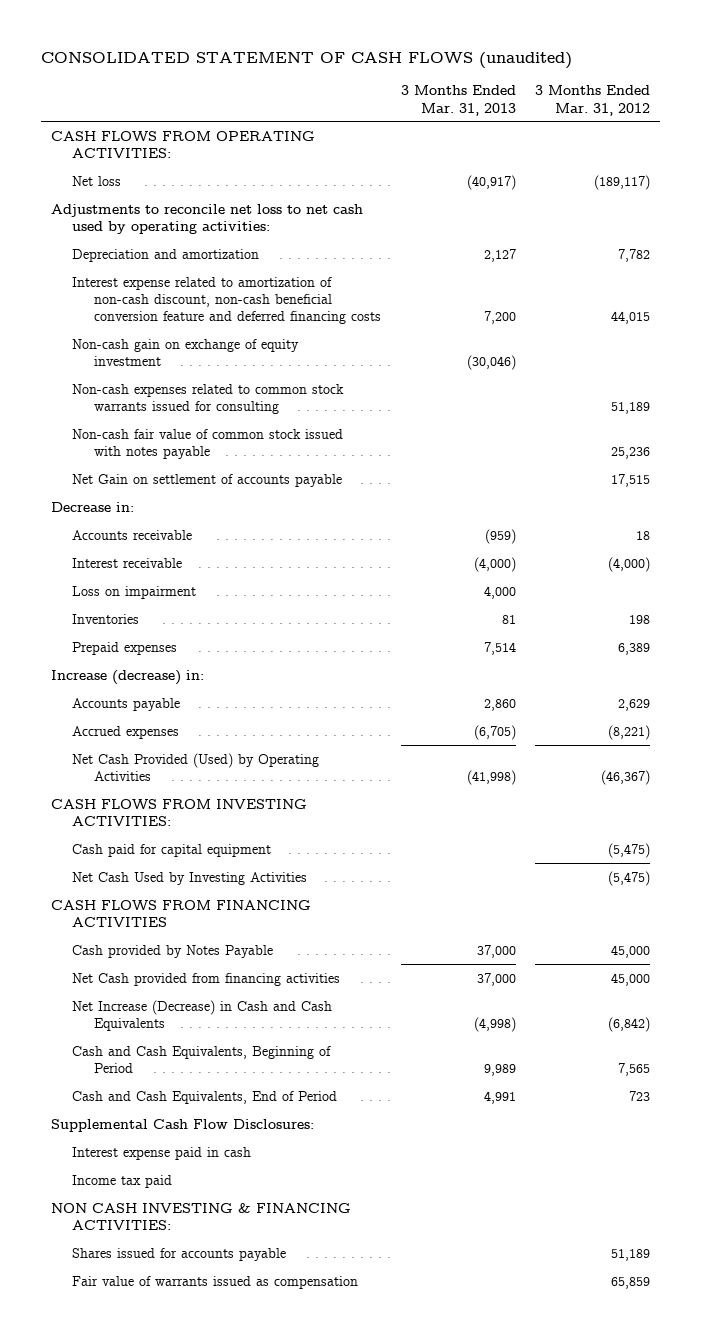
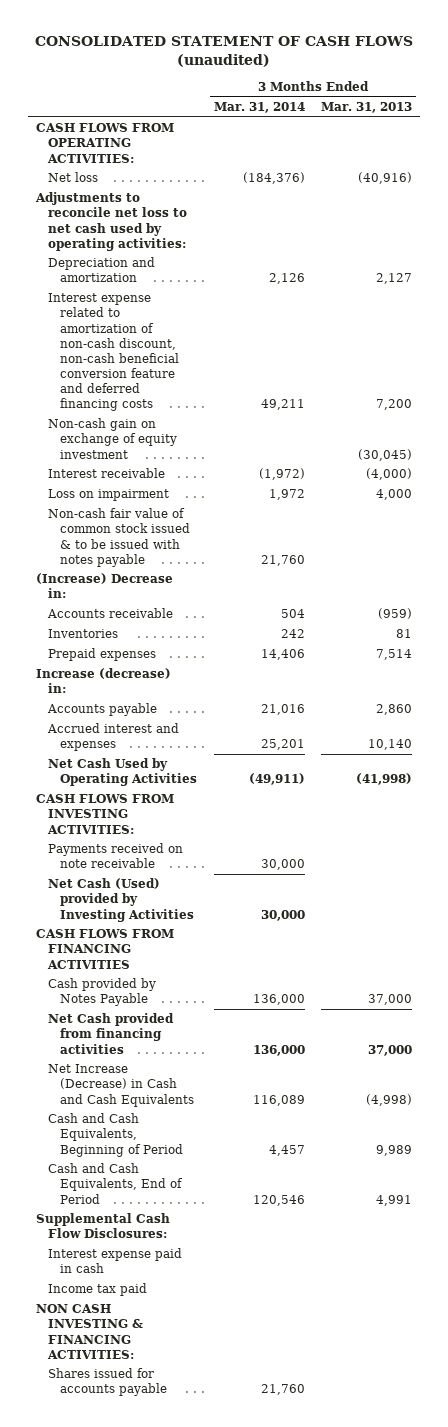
[535,85,651,116] 3 Months Ended Mar. 31, 2012 -> none
none -> [213,102,305,114] Mar. 31, 2014
[466,174,516,190] (40,917) -> [357,172,412,185] (40,916)
[72,383,345,414] Non-cash expenses related to common stock warrants issued for consulting -> none
[72,428,344,459] Non-cash fair value of common stock issued with notes payable -> none
[72,473,343,487] Net Gain on settlement of accounts payable -> none
[50,501,134,512] Decrease in: -> none
[466,354,516,370] (30,046) -> [357,448,412,461] (30,045)
none -> [48,508,191,567] Non-cash fair value of common stock issued & to be issued with notes payable
none -> [35,573,173,599] (Increase) Decrease in:
[72,529,193,540] Accounts receivable -> [47,608,174,619] Accounts receivable
[72,725,180,739] Accrued expenses -> [47,723,180,752] Accrued interest and expenses
[473,724,516,740] (6,705) -> [367,739,412,751] 10,140
[72,752,320,781] Net Cash Provided (Used) by Operating Activities -> [48,758,198,787] Net Cash Used by Operating Activities
[72,843,272,857] Cash paid for capital equipment -> none
none -> [48,843,184,869] Payments received on note receivable
[72,871,308,885] Net Cash Used by Investing Activities -> [48,878,195,922] Net Cash (Used) provided by Investing Activities
[72,1275,359,1289] Fair value of warrants issued as compensation -> none

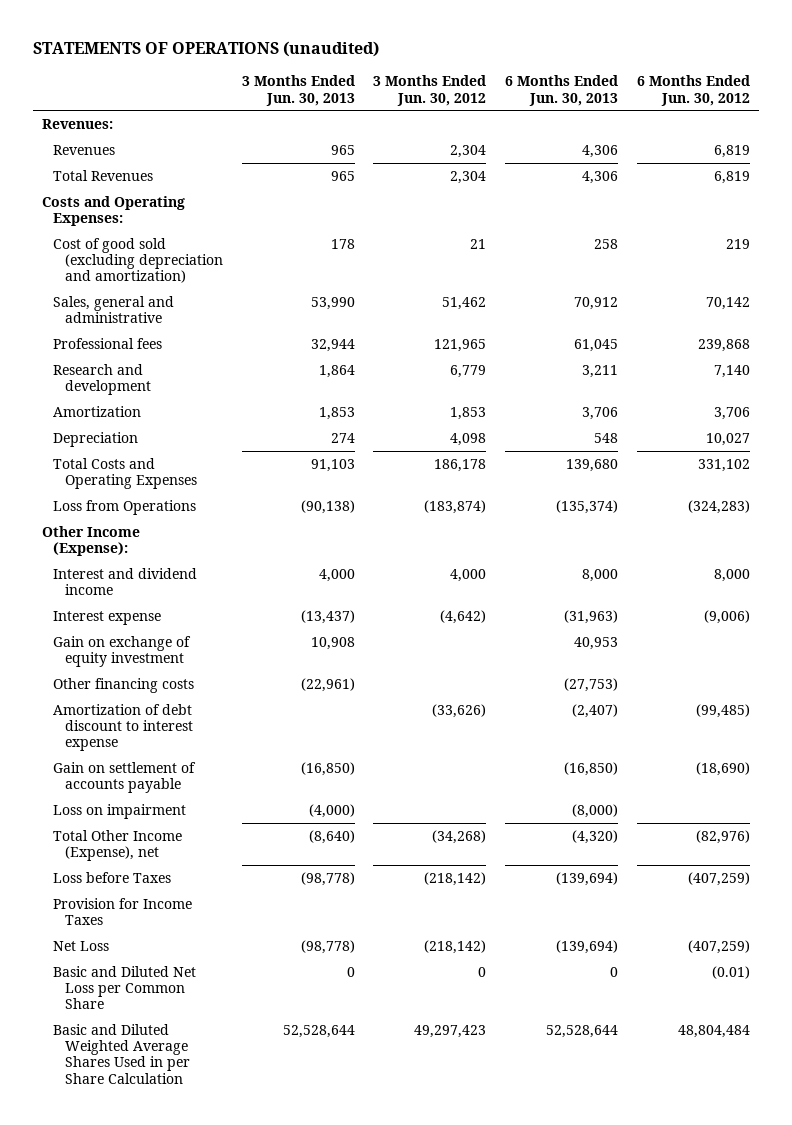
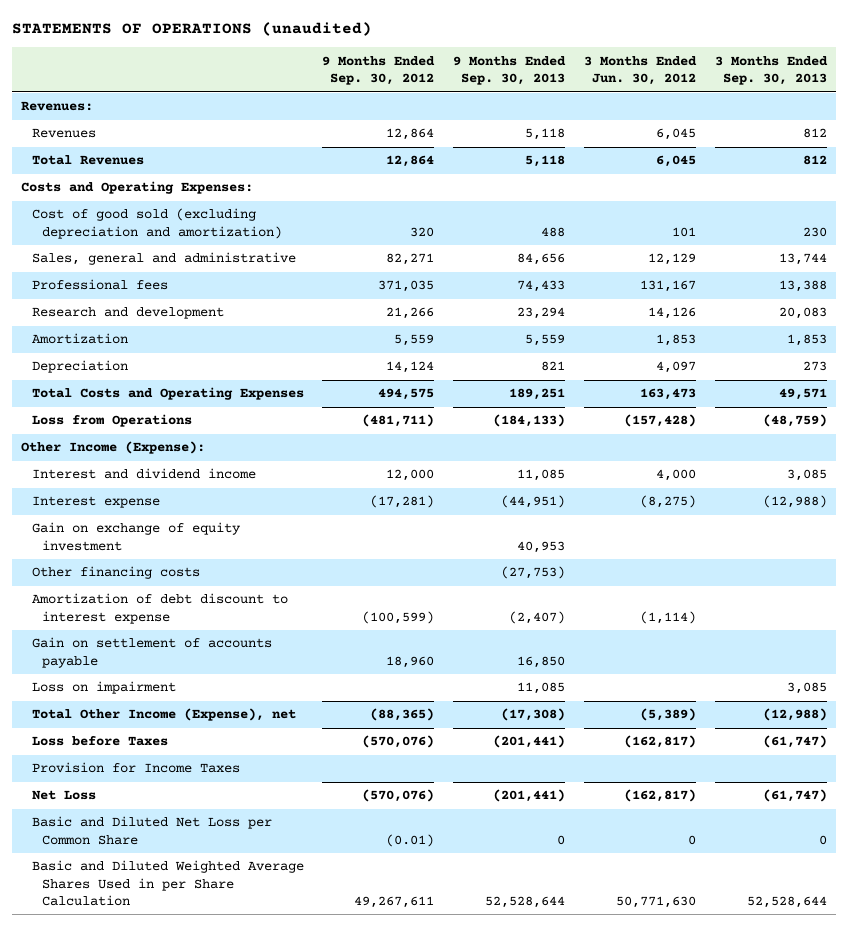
[241,75,355,106] 3 Months Ended Jun. 30, 2013 -> none
[504,75,618,106] 6 Months Ended Jun. 30, 2013 -> none
[636,75,750,106] 6 Months Ended Jun. 30, 2012 -> none
none -> [322,55,436,86] 9 Months Ended Sep. 30, 2012
none -> [453,55,567,86] 9 Months Ended Sep. 30, 2013
none -> [714,55,828,86] 3 Months Ended Sep. 30, 2013
[450,144,487,158] 2,304 -> [655,128,696,141] 6,045
[450,170,487,184] 2,304 -> [655,155,696,168] 6,045
[470,238,487,249] 21 -> [671,226,696,237] 101
[442,296,487,310] 51,462 -> [647,253,696,266] 12,129
[434,338,487,352] 121,965 -> [639,280,696,293] 131,167
[450,364,487,378] 6,779 -> [647,307,696,320] 14,126
[450,432,487,446] 4,098 -> [655,361,696,374] 4,097
[434,458,487,472] 186,178 -> [639,388,696,401] 163,473
[424,499,487,514] (183,874) -> [623,414,696,428] (157,428)
[440,609,487,624] (4,642) -> [639,495,696,509] (8,275)
[432,703,487,718] (33,626) -> [639,610,696,624] (1,114)
[432,829,487,844] (34,268) -> [639,708,696,722] (5,389)
[424,871,487,886] (218,142) -> [623,735,696,749] (162,817)
[424,939,487,954] (218,142) -> [623,789,696,803] (162,817)
[414,1024,487,1038] 49,297,423 -> [615,896,696,909] 50,771,630

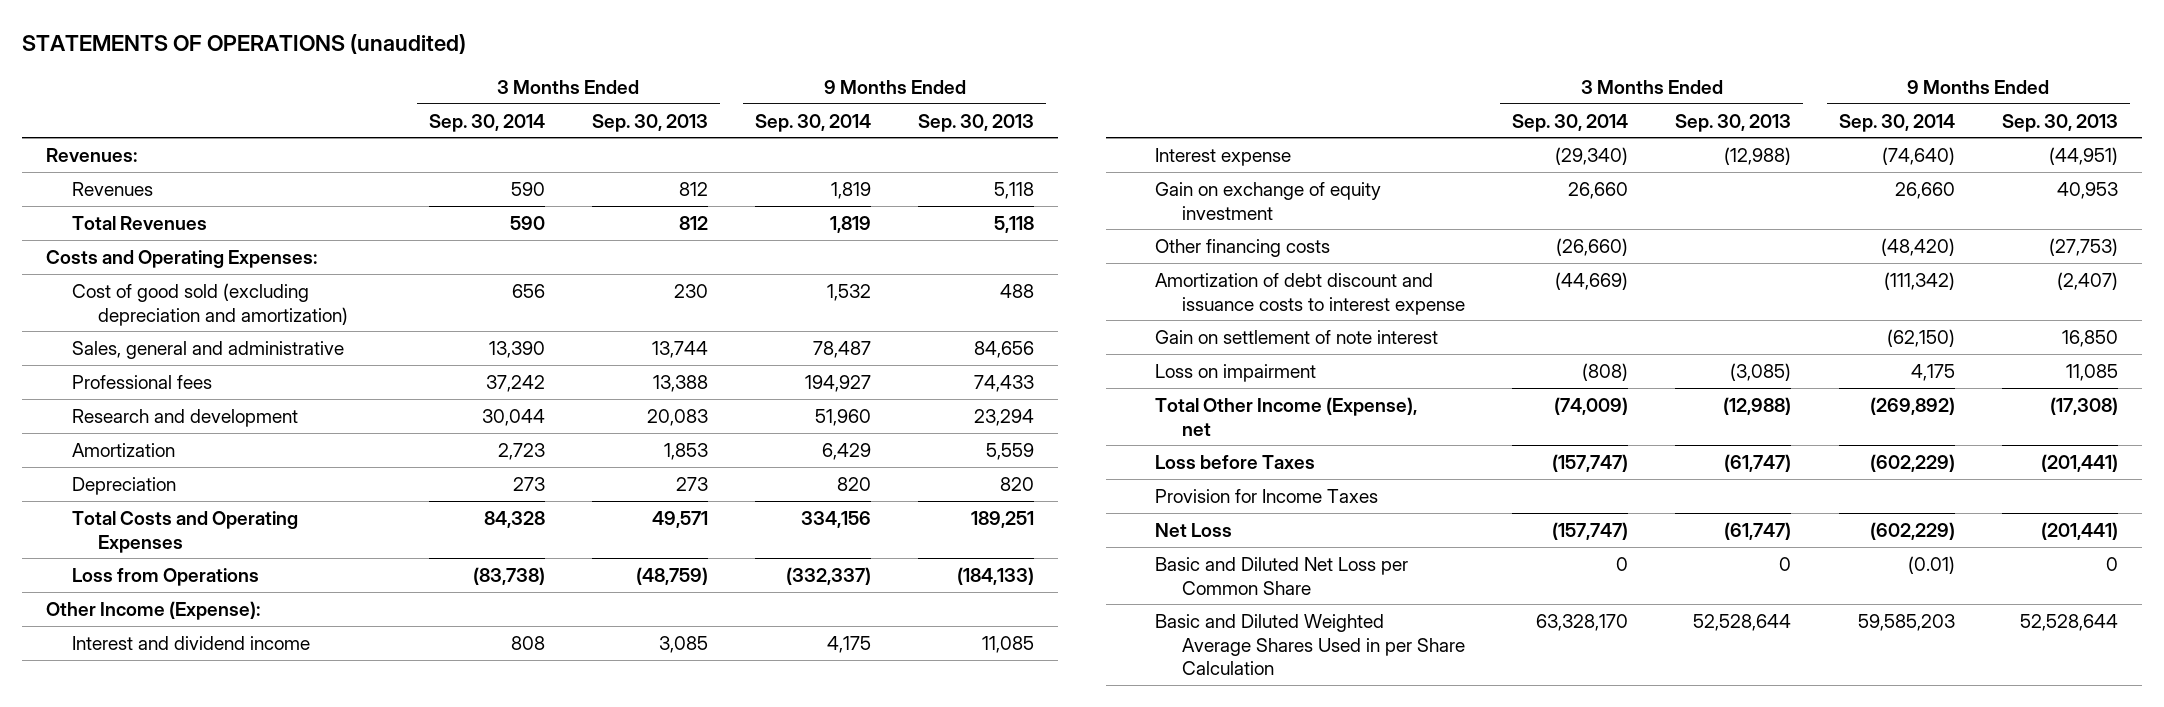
[322,55,436,86] 9 Months Ended Sep. 30, 2012 -> none
[583,55,697,86] 3 Months Ended Jun. 30, 2012 -> none
none -> [428,113,545,132] Sep. 30, 2014
none -> [755,113,872,132] Sep. 30, 2014
[541,361,566,372] 821 -> [1000,476,1035,491] 820
[31,593,288,624] Amortization of debt discount to interest expense -> [1155,272,1465,315] Amortization of debt discount and issuance costs to interest expense
[31,637,272,668] Gain on settlement of accounts payable -> [1155,329,1439,344] Gain on settlement of note interest
[786,682,827,695] 3,085 -> [1730,362,1792,381] (3,085)

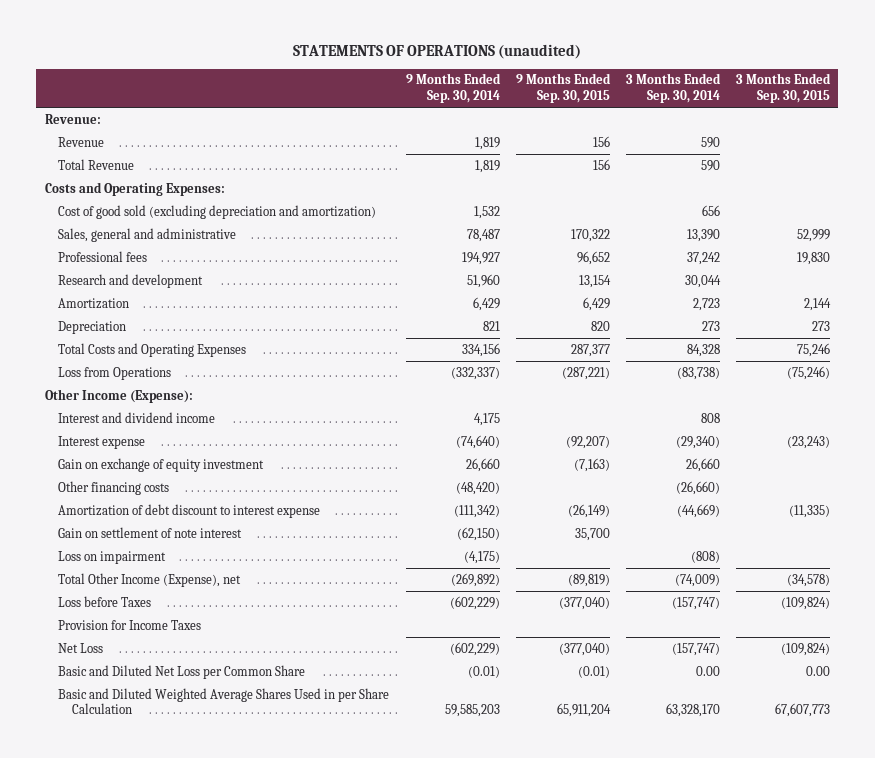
[591,113,708,132] Sep. 30, 2013 -> none
[918,113,1035,132] Sep. 30, 2013 -> none
none -> [515,73,611,103] 9 Months Ended Sep. 30, 2015
none -> [736,73,832,103] 3 Months Ended Sep. 30, 2015
[45,147,137,162] Revenues: -> [44,113,101,124] Revenue:
[71,181,153,196] Revenues -> [58,136,105,147] Revenue
[71,215,207,230] Total Revenues -> [58,158,135,170] Total Revenue
[837,476,872,491] 820 -> [482,320,500,331] 821
[1155,272,1465,315] Amortization of debt discount and issuance costs to interest expense -> [58,503,321,518] Amortization of debt discount to interest expense
[1910,363,1955,381] 4,175 -> [463,550,500,564] (4,175)
[1616,556,1629,571] 0 -> [696,665,721,676] 0.00

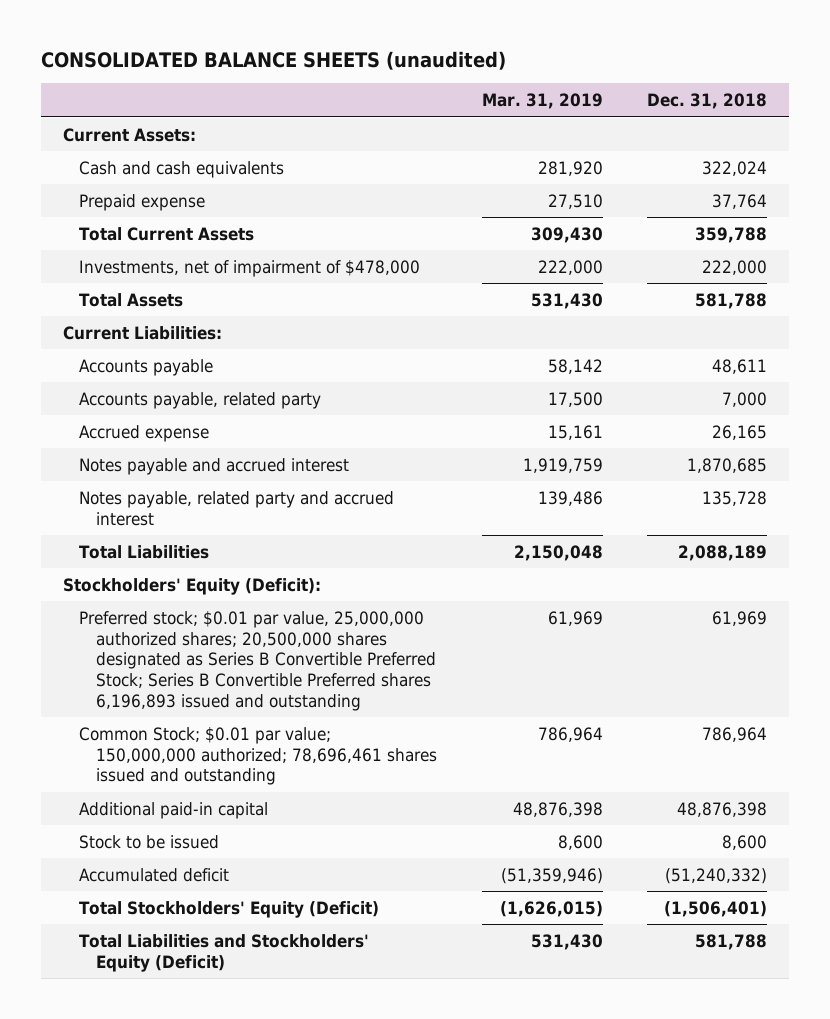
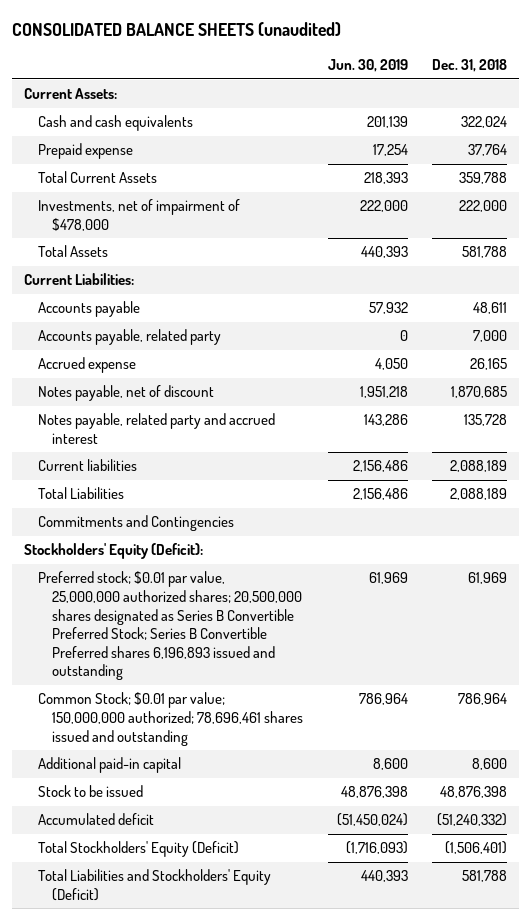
[481,93,603,110] Mar. 31, 2019 -> none
none -> [327,59,408,73] Jun. 30, 2019
[79,457,350,475] Notes payable and accrued interest -> [38,385,215,402] Notes payable, net of discount
none -> [38,459,138,472] Current liabilities
none -> [38,515,235,532] Commitments and Contingencies
[676,801,767,817] 48,876,398 -> [471,758,507,771] 8,600
[721,834,767,850] 8,600 -> [439,786,507,799] 48,876,398

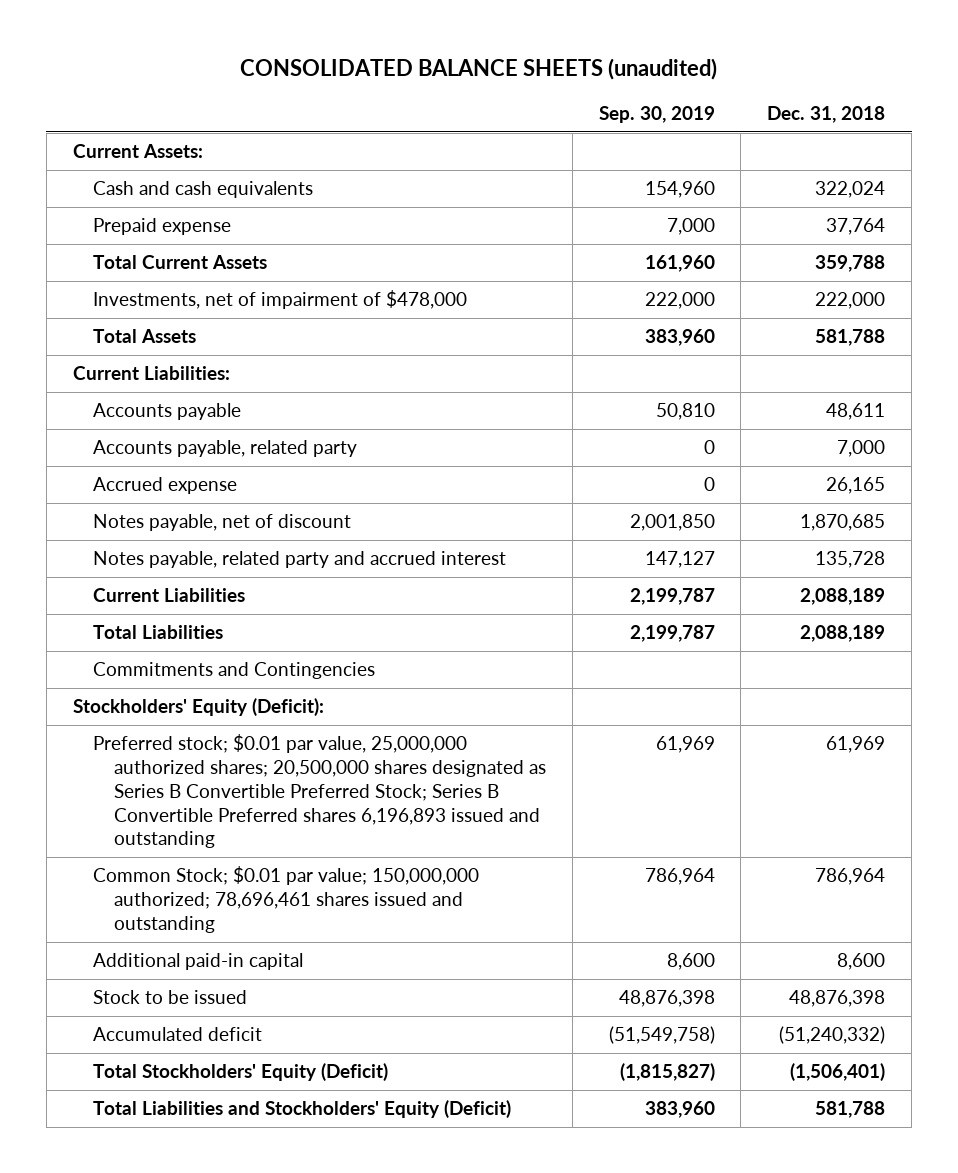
[327,59,408,73] Jun. 30, 2019 -> none
none -> [598,106,715,124] Sep. 30, 2019
[38,459,138,472] Current liabilities -> [93,588,246,603] Current Liabilities

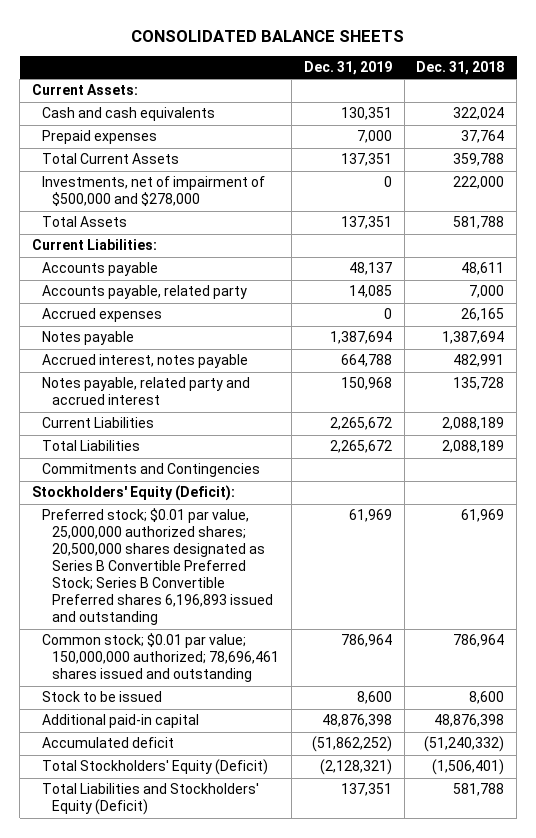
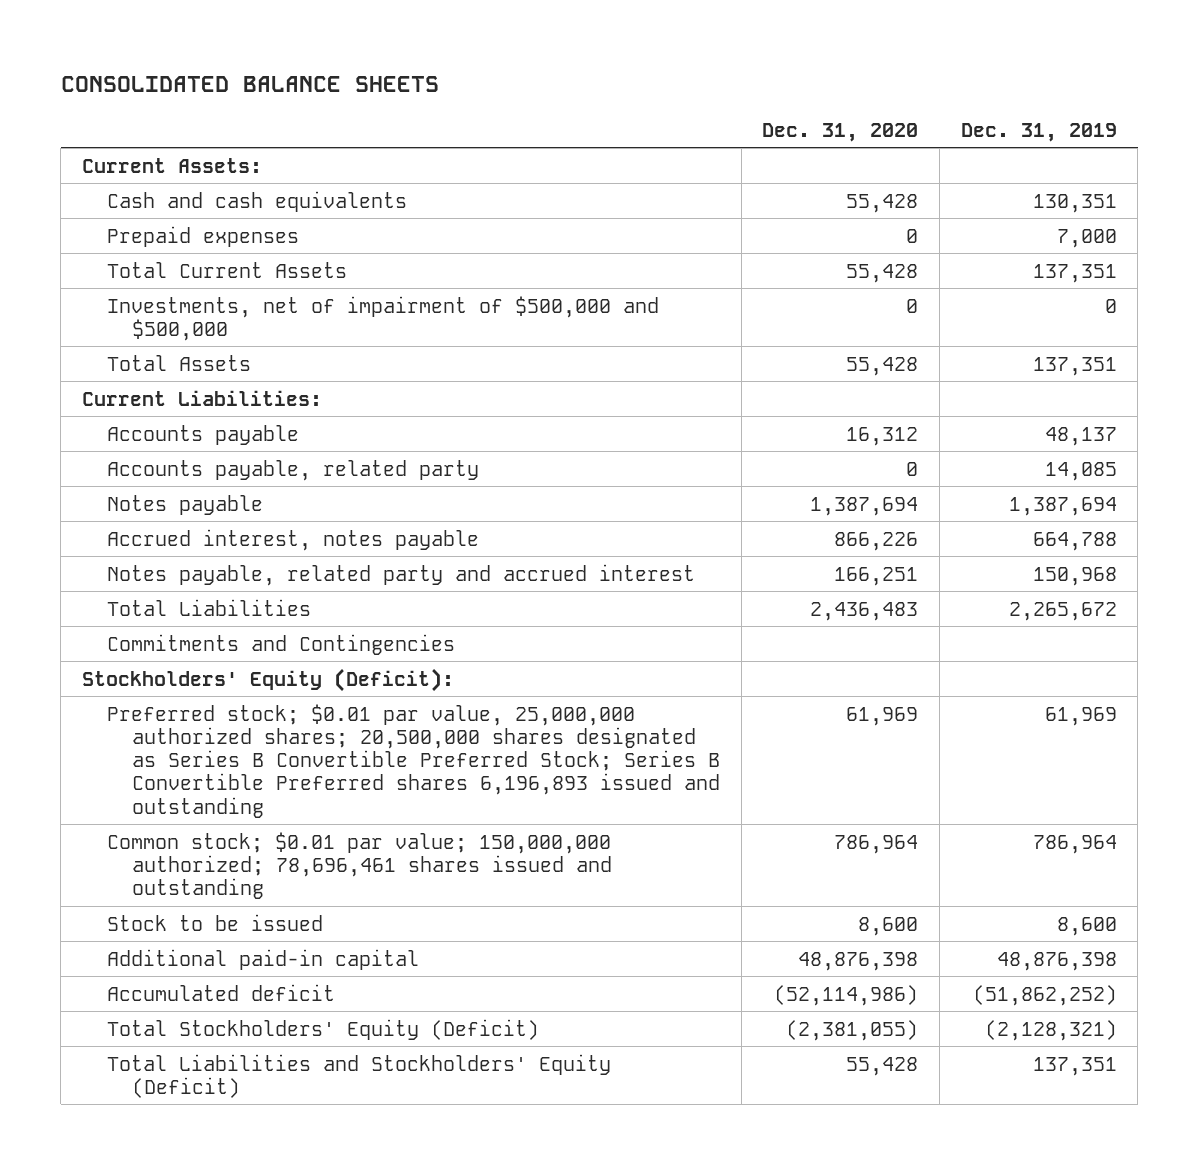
[416,61,505,76] Dec. 31, 2018 -> none
none -> [762,122,919,142] Dec. 31, 2020
[42,176,266,207] Investments, net of impairment of $500,000 and $278,000 -> [106,295,659,341] Investments, net of impairment of $500,000 and $500,000
[42,308,163,323] Accrued expenses -> none
[42,417,155,429] Current Liabilities -> none

